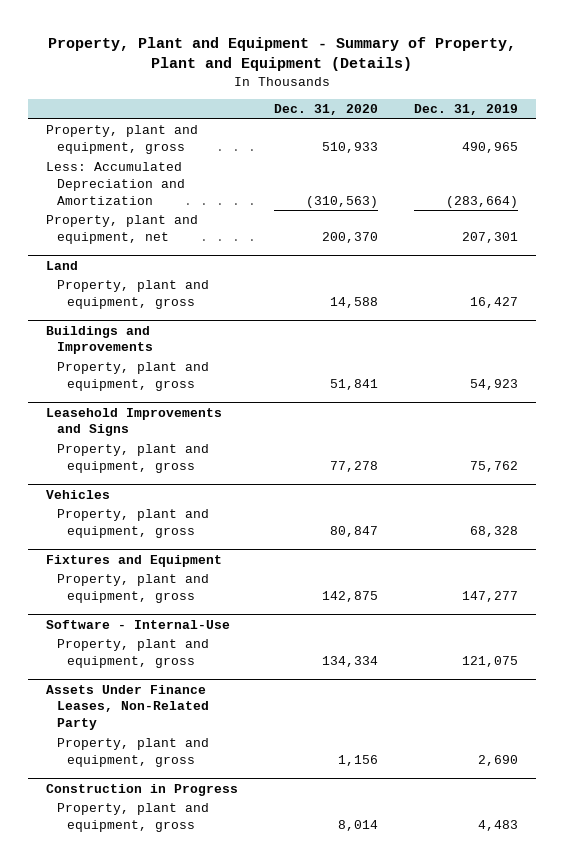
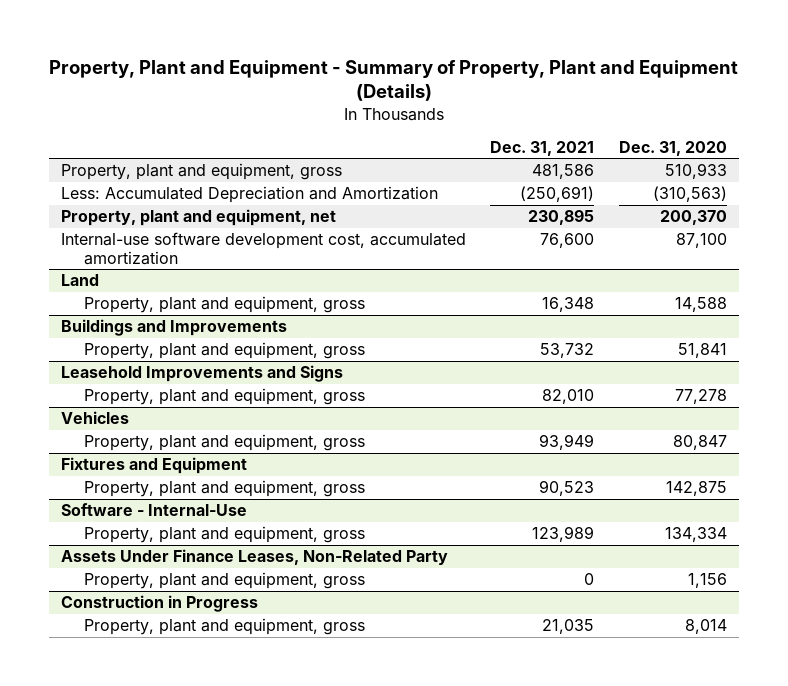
[414,104,519,116] Dec. 31, 2019 -> none
none -> [490,140,595,156] Dec. 31, 2021
none -> [60,232,466,265] Internal-use software development cost, accumulated amortization

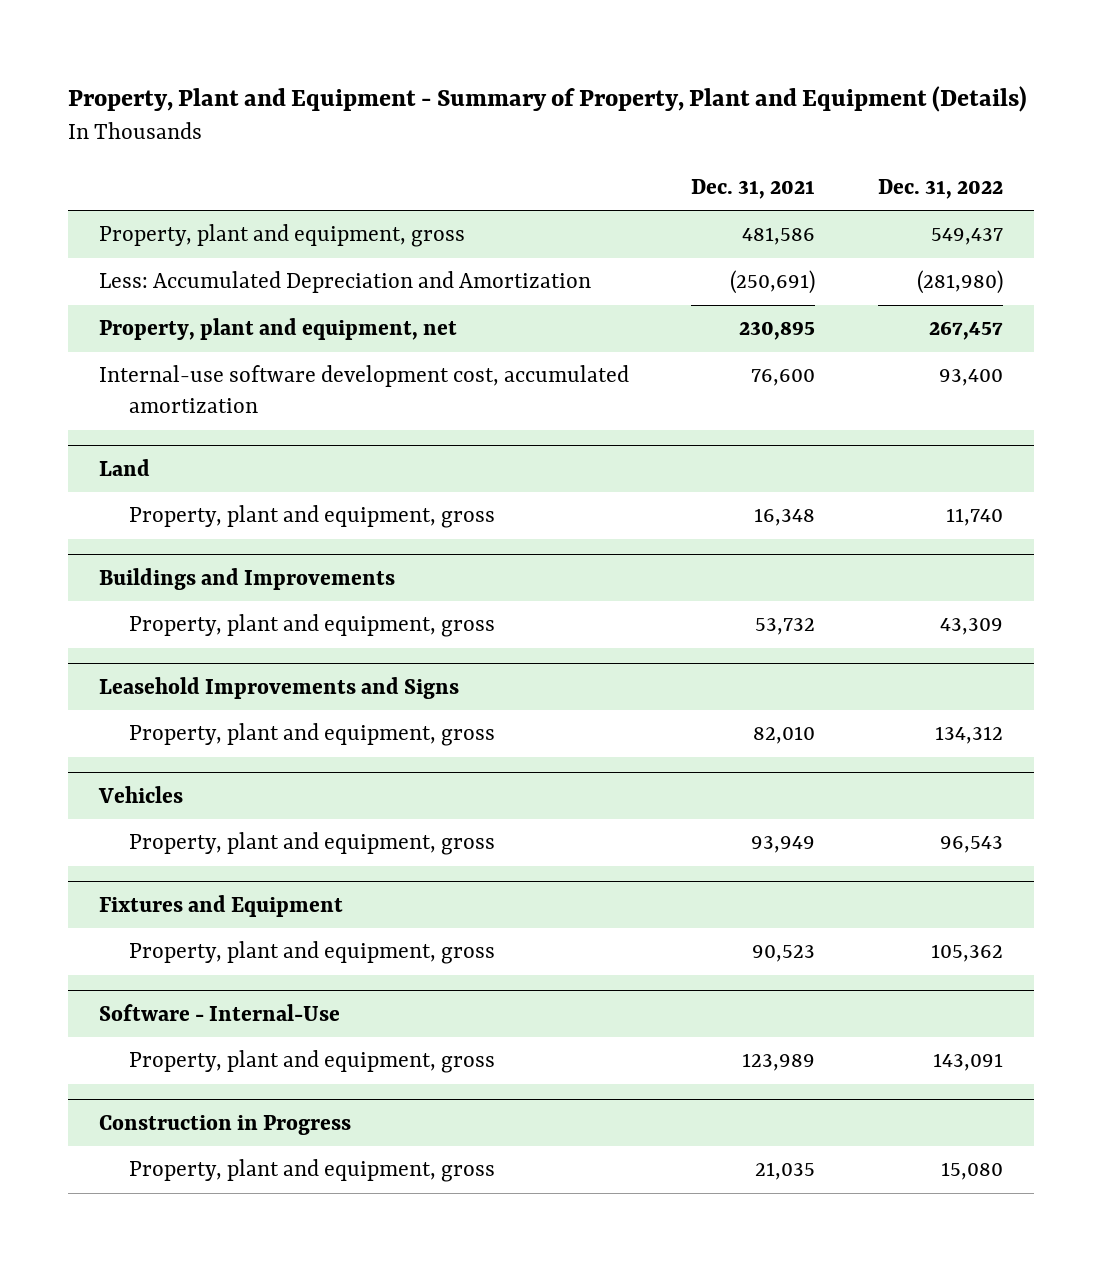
[618,140,727,156] Dec. 31, 2020 -> none
none -> [877,178,1003,199] Dec. 31, 2022
[60,549,448,566] Assets Under Finance Leases, Non-Related Party -> none
[84,572,366,590] Property, plant and equipment, gross -> none

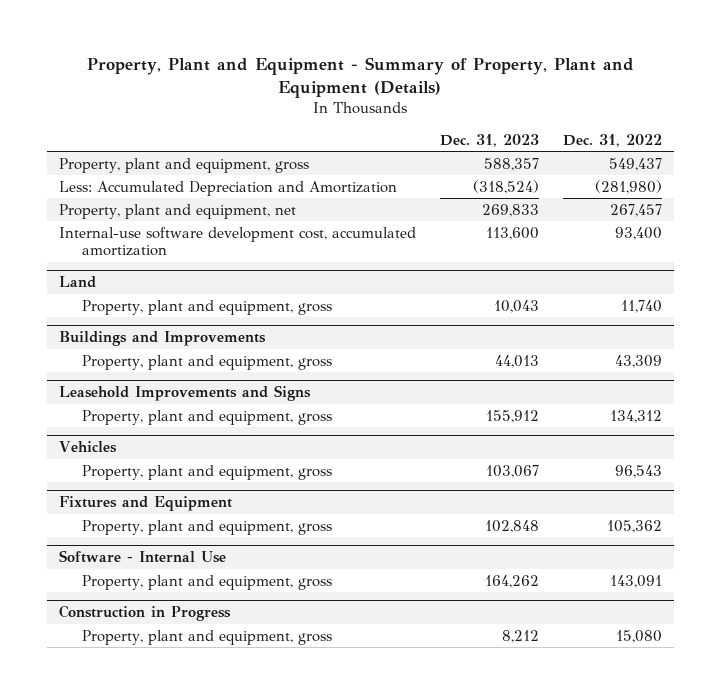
[691,178,816,199] Dec. 31, 2021 -> none
none -> [439,134,539,148] Dec. 31, 2023
[99,1003,341,1021] Software - Internal-Use -> [58,550,226,564] Software - Internal Use

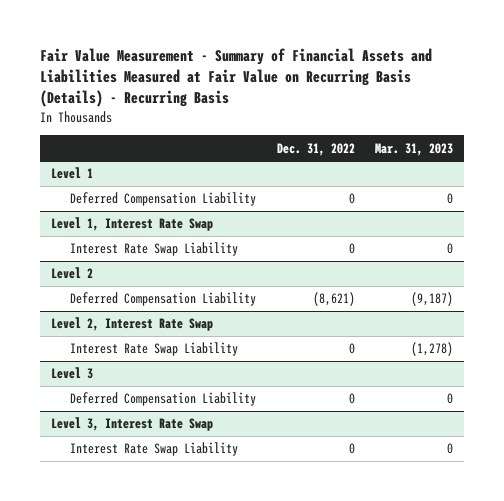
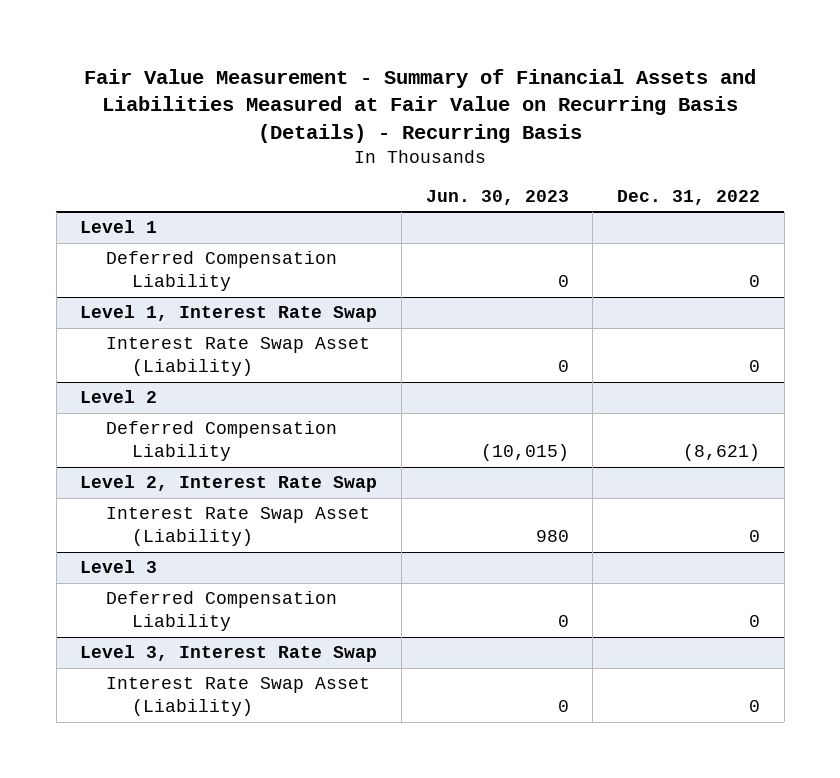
[375,142,454,156] Mar. 31, 2023 -> none
none -> [425,190,569,206] Jun. 30, 2023
[70,242,239,257] Interest Rate Swap Liability -> [106,337,371,377] Interest Rate Swap Asset (Liability)
[70,342,239,357] Interest Rate Swap Liability -> [106,507,371,547] Interest Rate Swap Asset (Liability)
[70,442,239,457] Interest Rate Swap Liability -> [106,677,371,717] Interest Rate Swap Asset (Liability)

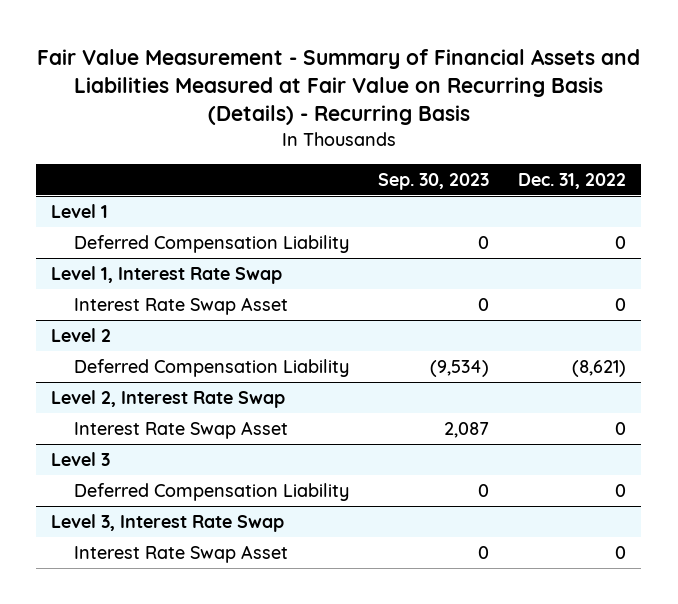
[425,190,569,206] Jun. 30, 2023 -> none
none -> [378,173,490,191] Sep. 30, 2023
[106,337,371,377] Interest Rate Swap Asset (Liability) -> [73,296,288,315] Interest Rate Swap Asset
[106,507,371,547] Interest Rate Swap Asset (Liability) -> [73,420,288,439] Interest Rate Swap Asset
[106,677,371,717] Interest Rate Swap Asset (Liability) -> [73,544,288,563] Interest Rate Swap Asset

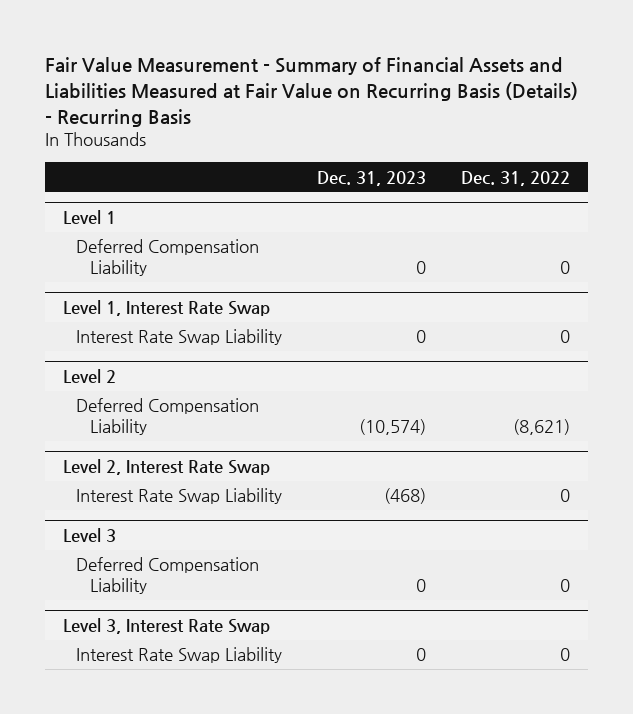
[378,173,490,191] Sep. 30, 2023 -> none
none -> [317,170,427,186] Dec. 31, 2023
[73,296,288,315] Interest Rate Swap Asset -> [76,329,283,346] Interest Rate Swap Liability
[73,420,288,439] Interest Rate Swap Asset -> [76,488,283,505] Interest Rate Swap Liability
[73,544,288,563] Interest Rate Swap Asset -> [76,647,283,664] Interest Rate Swap Liability

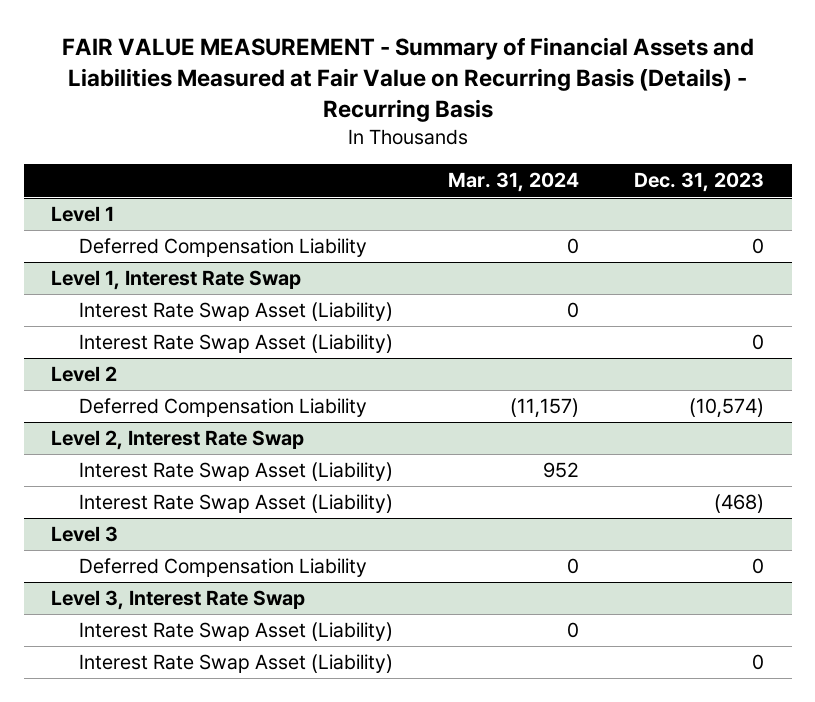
[45,56,579,127] Fair Value Measurement - Summary of Financial Assets and Liabilities Measured at Fair Value on Recurring Basis (Details) - Recurring Basis -> [61,36,754,123] FAIR VALUE MEASUREMENT - Summary of Financial Assets and Liabilities Measured at Fair Value on Recurring Basis (Details) - Recurring Basis
[461,170,571,186] Dec. 31, 2022 -> none
none -> [448,172,580,193] Mar. 31, 2024
none -> [79,302,394,322] Interest Rate Swap Asset (Liability)
[76,329,283,346] Interest Rate Swap Liability -> [79,334,394,354] Interest Rate Swap Asset (Liability)
none -> [79,462,394,482] Interest Rate Swap Asset (Liability)
[76,488,283,505] Interest Rate Swap Liability -> [79,494,394,514] Interest Rate Swap Asset (Liability)
none -> [79,622,394,642] Interest Rate Swap Asset (Liability)
[76,647,283,664] Interest Rate Swap Liability -> [79,654,394,674] Interest Rate Swap Asset (Liability)

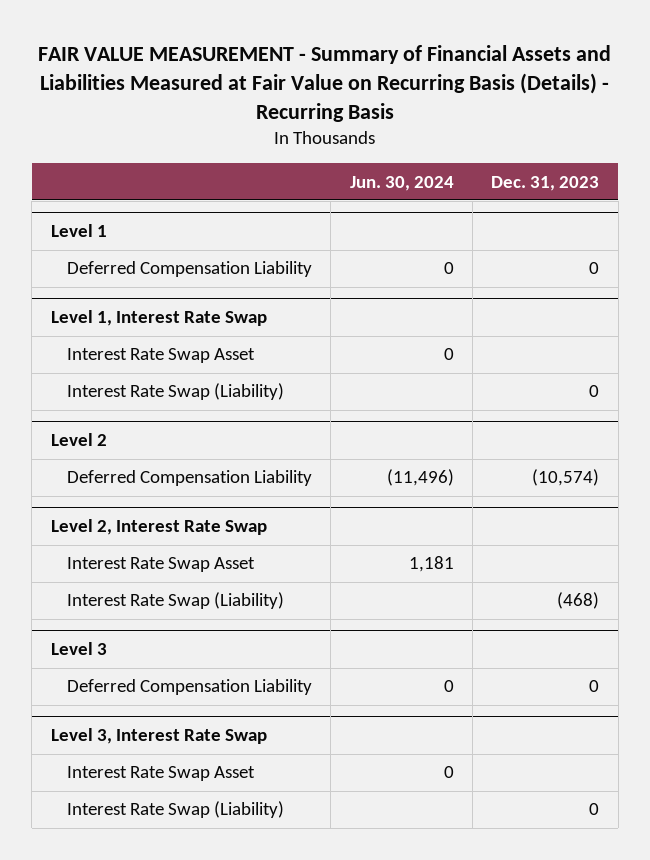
[448,172,580,193] Mar. 31, 2024 -> none
none -> [349,175,454,191] Jun. 30, 2024
[79,302,394,322] Interest Rate Swap Asset (Liability) -> [66,348,255,364] Interest Rate Swap Asset
[79,334,394,354] Interest Rate Swap Asset (Liability) -> [66,383,284,401] Interest Rate Swap (Liability)
[79,462,394,482] Interest Rate Swap Asset (Liability) -> [66,557,255,573] Interest Rate Swap Asset
[79,494,394,514] Interest Rate Swap Asset (Liability) -> [66,592,284,610] Interest Rate Swap (Liability)
[79,622,394,642] Interest Rate Swap Asset (Liability) -> [66,766,255,782] Interest Rate Swap Asset
[79,654,394,674] Interest Rate Swap Asset (Liability) -> [66,801,284,819] Interest Rate Swap (Liability)

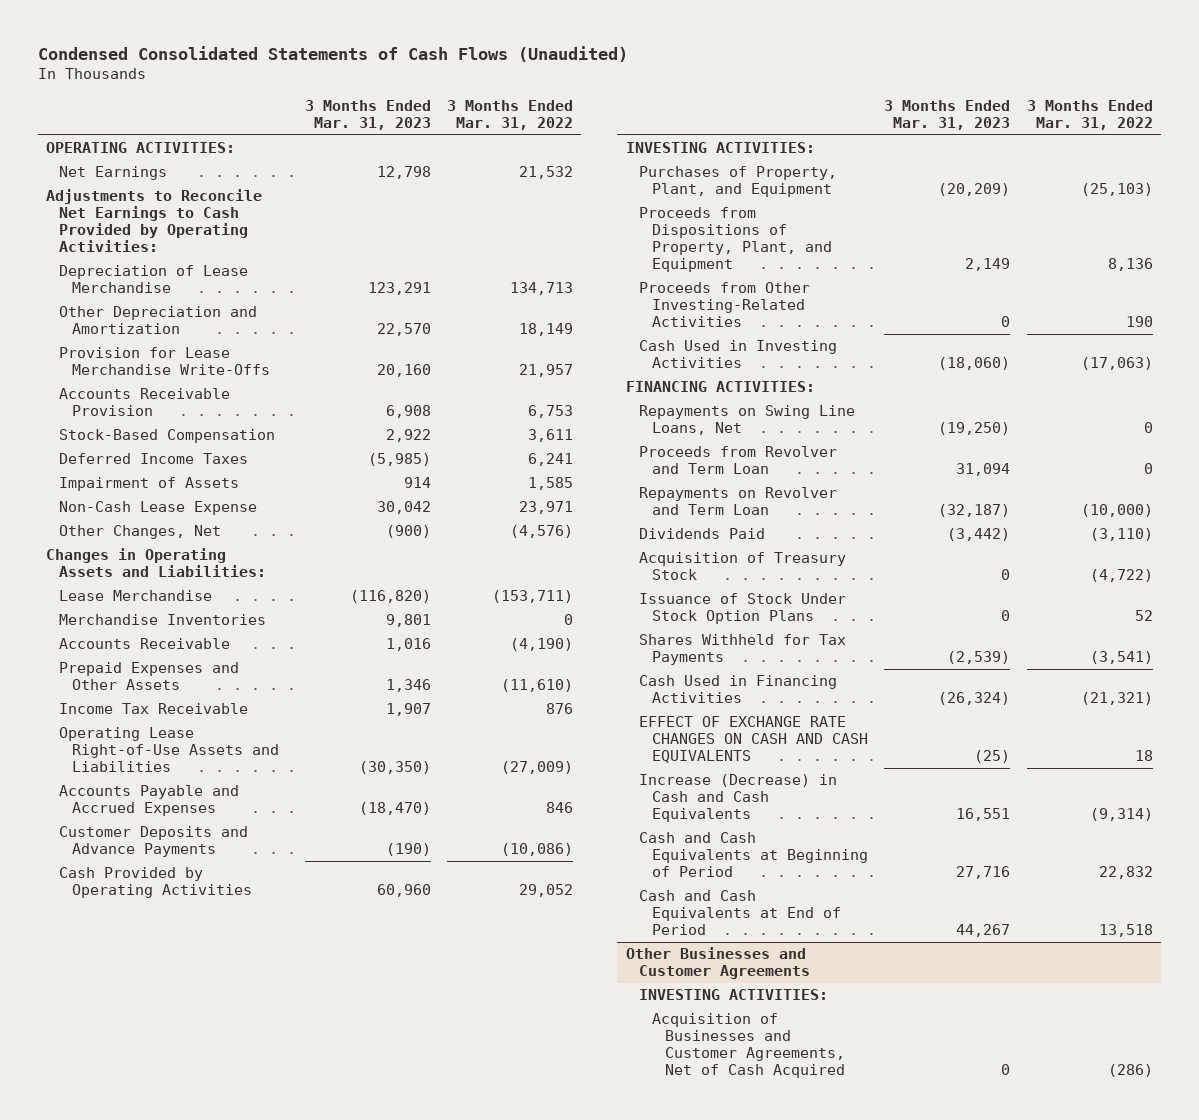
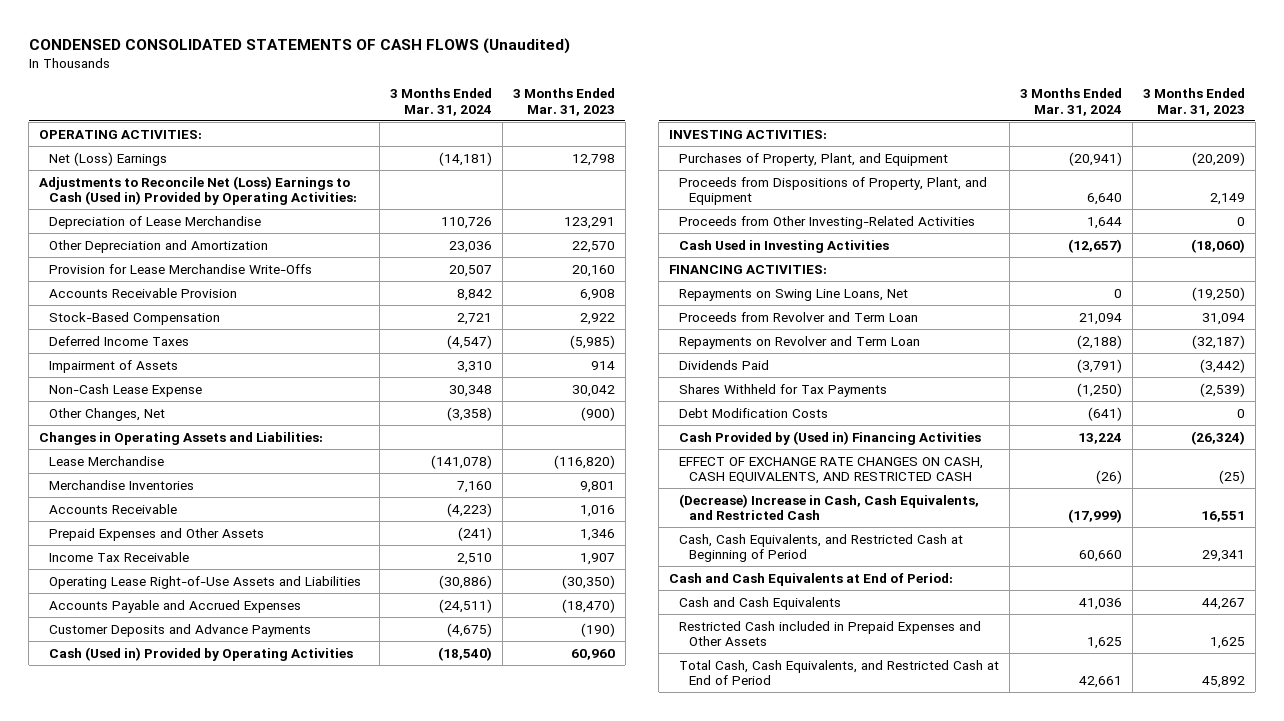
[37,46,628,63] Condensed Consolidated Statements of Cash Flows (Unaudited) -> [28,37,570,54] CONDENSED CONSOLIDATED STATEMENTS OF CASH FLOWS (Unaudited)
[447,100,574,131] 3 Months Ended Mar. 31, 2022 -> none
none -> [389,87,492,116] 3 Months Ended Mar. 31, 2024
[58,166,167,181] Net Earnings -> [48,151,167,166] Net (Loss) Earnings
[45,189,262,253] Adjustments to Reconcile Net Earnings to Cash Provided by Operating Activities: -> [39,175,357,206] Adjustments to Reconcile Net (Loss) Earnings to Cash (Used in) Provided by Operating Activities:
[58,867,253,899] Cash Provided by Operating Activities -> [48,646,353,661] Cash (Used in) Provided by Operating Activities
[638,552,846,581] Acquisition of Treasury Stock -> none
[638,593,846,625] Issuance of Stock Under Stock Option Plans -> none
[625,947,810,980] Other Businesses and Customer Agreements -> none
[638,989,828,1001] INVESTING ACTIVITIES: -> none
[651,1013,845,1079] Acquisition of Businesses and Customer Agreements, Net of Cash Acquired -> none
none -> [678,407,828,418] Debt Modification Costs
[638,675,837,704] Cash Used in Financing Activities -> [678,430,981,445] Cash Provided by (Used in) Financing Activities
[638,716,868,764] EFFECT OF EXCHANGE RATE CHANGES ON CASH AND CASH EQUIVALENTS -> [678,456,983,485] EFFECT OF EXCHANGE RATE CHANGES ON CASH, CASH EQUIVALENTS, AND RESTRICTED CASH
[638,774,837,823] Increase (Decrease) in Cash and Cash Equivalents -> [678,493,979,521] (Decrease) Increase in Cash, Cash Equivalents, and Restricted Cash
[638,832,868,878] Cash and Cash Equivalents at Beginning of Period -> [678,533,963,563] Cash, Cash Equivalents, and Restricted Cash at Beginning of Period
[956,866,1011,880] 27,716 -> [1201,550,1245,563] 29,341
none -> [669,572,954,586] Cash and Cash Equivalents at End of Period:
none -> [678,596,841,610] Cash and Cash Equivalents
none -> [678,620,981,647] Restricted Cash included in Prepaid Expenses and Other Assets
[638,890,841,936] Cash and Cash Equivalents at End of Period -> [678,659,999,686] Total Cash, Cash Equivalents, and Restricted Cash at End of Period
[956,924,1011,938] 44,267 -> [1201,676,1245,689] 45,892

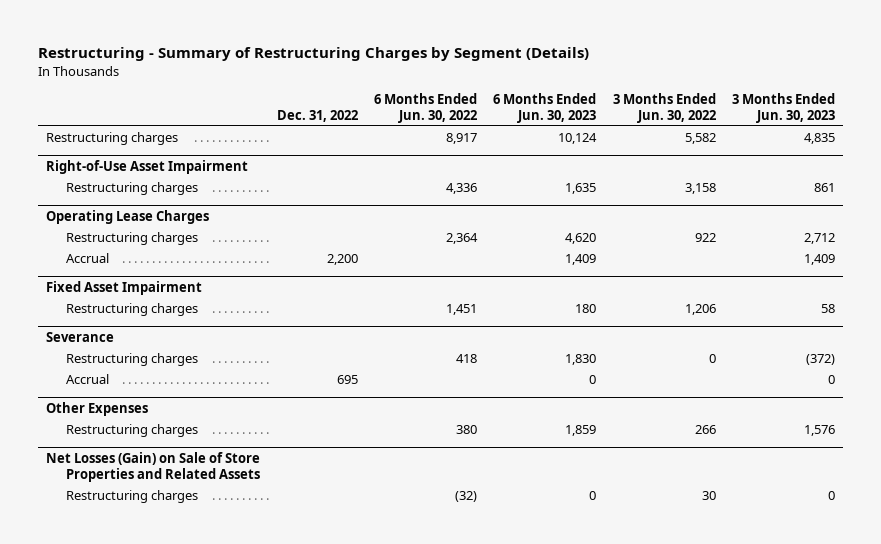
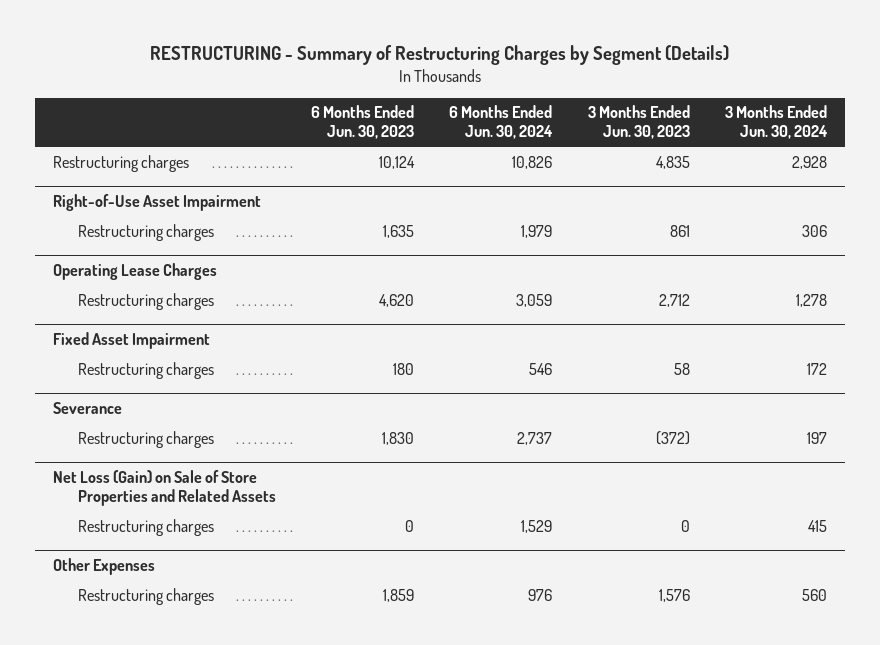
[37,47,589,62] Restructuring - Summary of Restructuring Charges by Segment (Details) -> [149,44,729,65] RESTRUCTURING - Summary of Restructuring Charges by Segment (Details)
[276,109,358,122] Dec. 31, 2022 -> none
[374,93,478,123] 6 Months Ended Jun. 30, 2022 -> none
[612,93,716,123] 3 Months Ended Jun. 30, 2022 -> none
none -> [449,105,554,140] 6 Months Ended Jun. 30, 2024
none -> [724,105,828,140] 3 Months Ended Jun. 30, 2024
[66,253,110,264] Accrual -> none
[66,374,110,385] Accrual -> none
none -> [52,470,276,506] Net Loss (Gain) on Sale of Store Properties and Related Assets
none -> [77,518,214,536] Restructuring charges
[45,452,261,482] Net Losses (Gain) on Sale of Store Properties and Related Assets -> none
[66,490,199,504] Restructuring charges -> none

